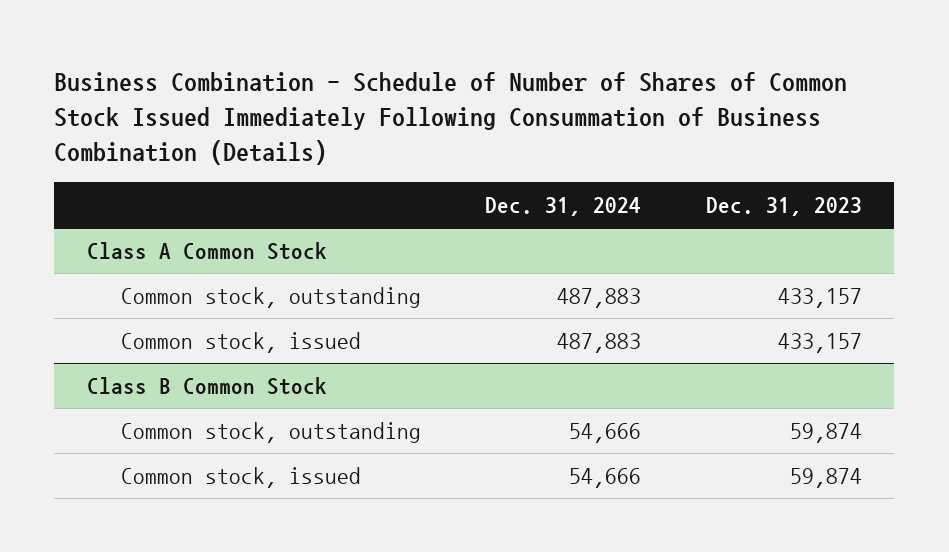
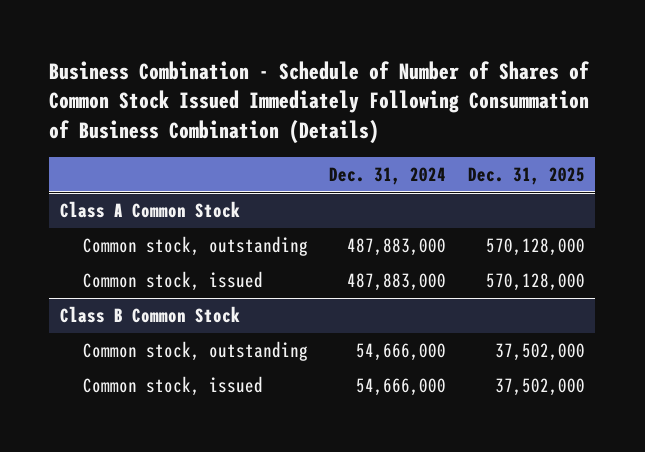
[705,196,862,216] Dec. 31, 2023 -> none
none -> [467,166,585,185] Dec. 31, 2025
[557,287,642,308] 487,883 -> [347,238,447,257] 487,883,000
[557,332,642,353] 487,883 -> [347,273,447,292] 487,883,000
[569,422,642,443] 54,666 -> [356,343,447,362] 54,666,000
[569,467,642,488] 54,666 -> [356,378,447,397] 54,666,000

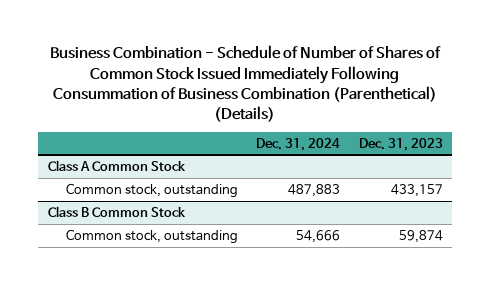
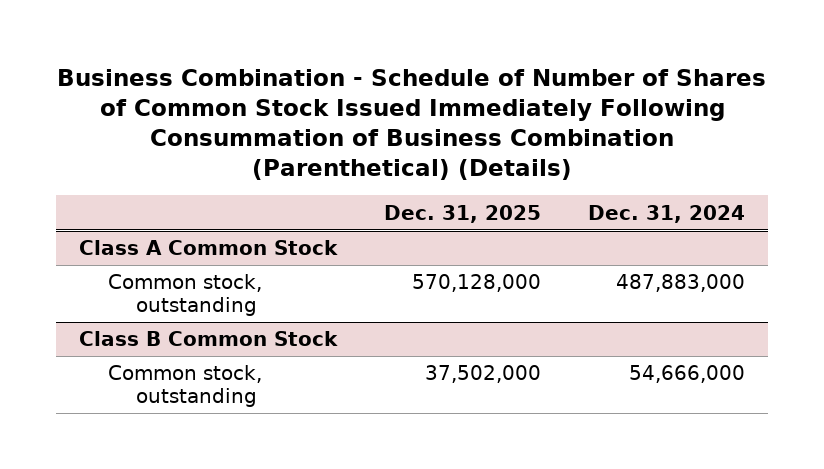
[358,137,443,151] Dec. 31, 2023 -> none
none -> [383,204,541,223] Dec. 31, 2025
[288,183,341,197] 487,883 -> [615,274,745,293] 487,883,000
[296,229,341,243] 54,666 -> [628,365,745,384] 54,666,000

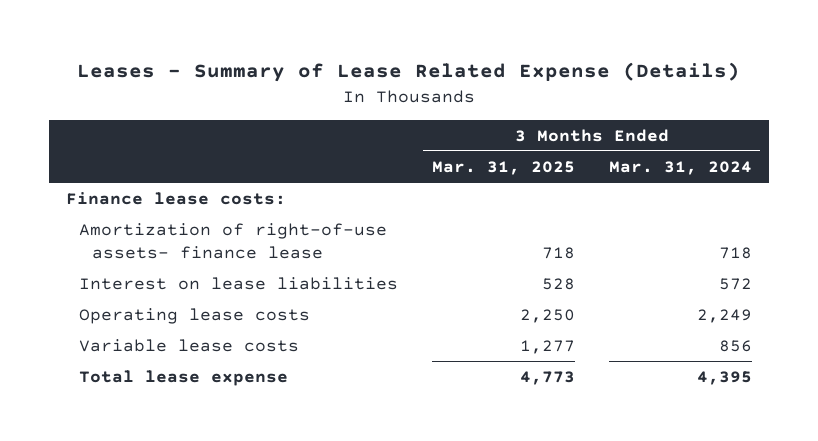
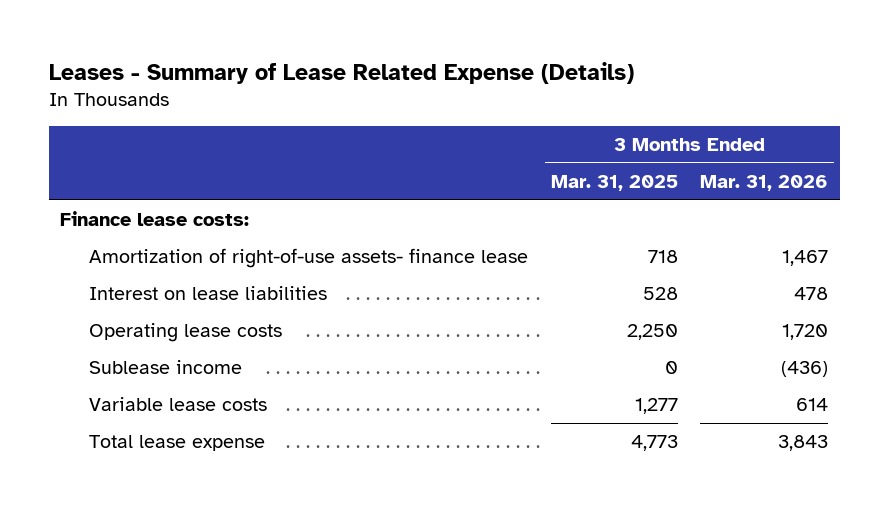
[608,160,752,175] Mar. 31, 2024 -> none
none -> [700,174,829,191] Mar. 31, 2026
none -> [89,360,243,375] Sublease income

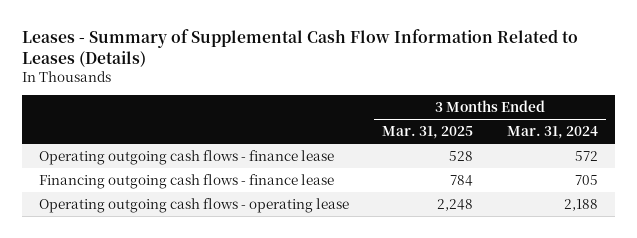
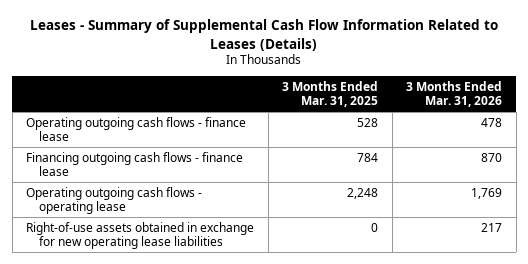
[506,126,598,140] Mar. 31, 2024 -> none
none -> [406,80,503,108] 3 Months Ended Mar. 31, 2026
none -> [26,221,255,249] Right-of-use assets obtained in exchange for new operating lease liabilities

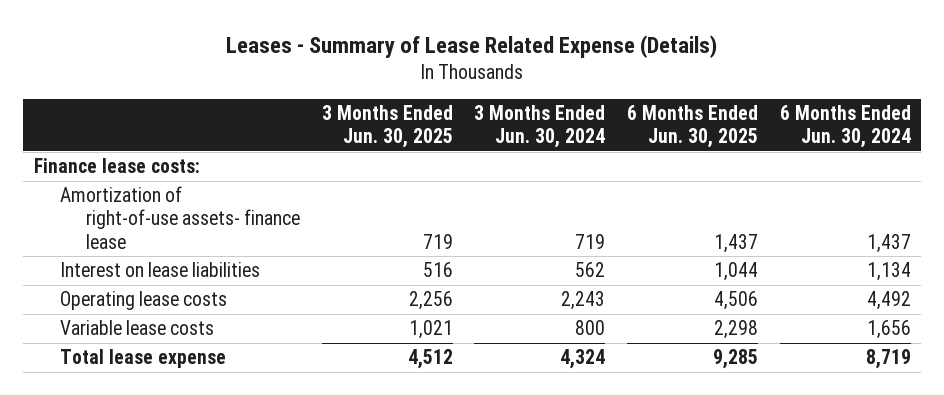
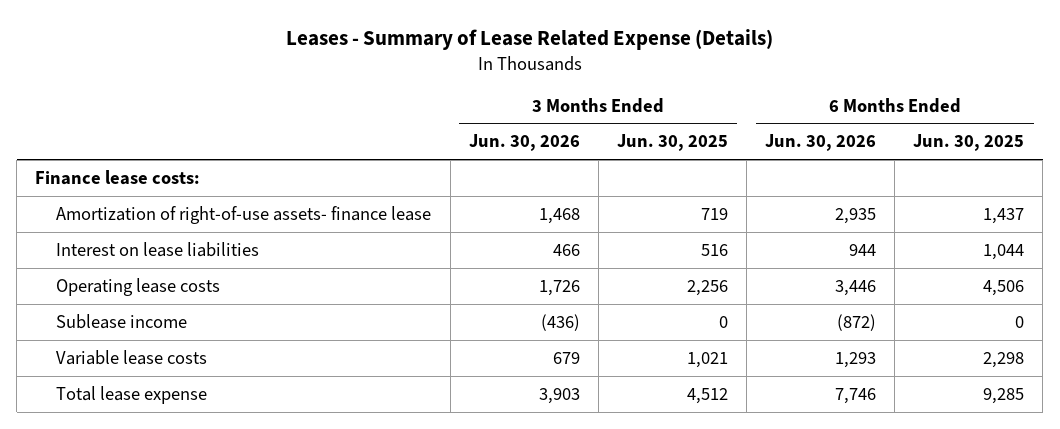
[474,105,606,149] 3 Months Ended Jun. 30, 2024 -> none
[779,105,911,149] 6 Months Ended Jun. 30, 2024 -> none
none -> [468,134,580,152] Jun. 30, 2026
none -> [765,134,877,152] Jun. 30, 2026
none -> [56,313,188,329] Sublease income

